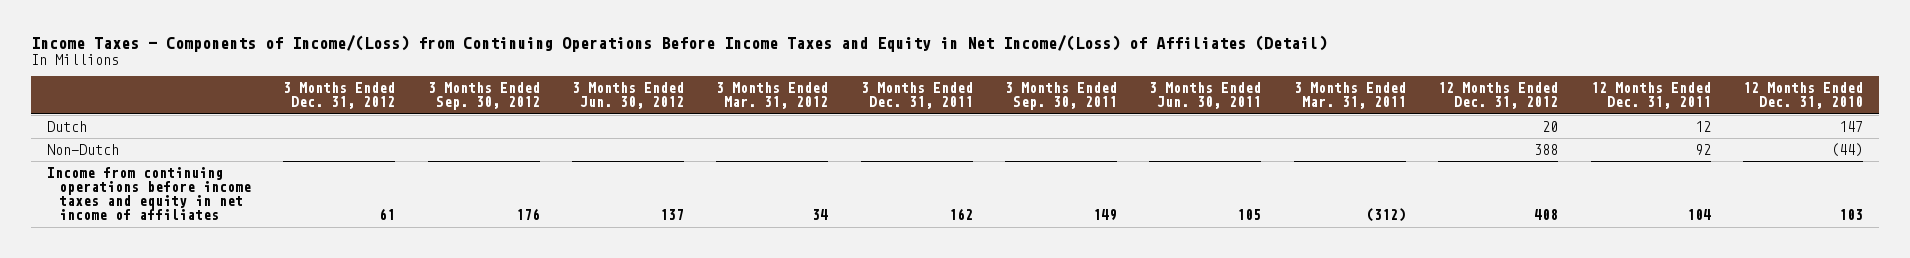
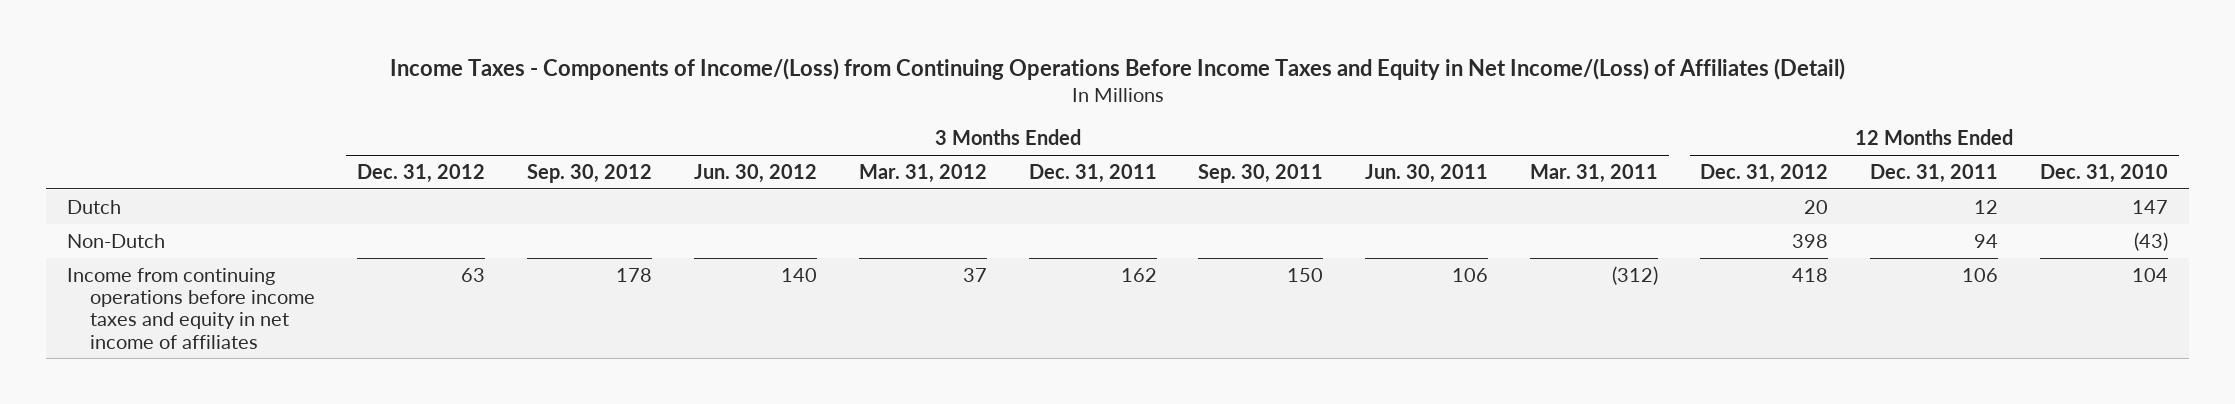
[1534,143,1559,155] 388 -> [1792,233,1829,248] 398
[1694,143,1711,155] 92 -> [1974,233,1999,248] 94
[1830,142,1863,157] (44) -> [2134,231,2169,251] (43)
[379,208,396,221] 61 -> [460,267,485,282] 63
[515,208,540,221] 176 -> [615,267,652,282] 178
[660,209,685,221] 137 -> [780,267,817,282] 140
[812,209,829,221] 34 -> [962,267,987,282] 37
[1093,209,1118,222] 149 -> [1287,267,1324,282] 150
[1237,209,1262,221] 105 -> [1452,267,1489,282] 106
[1534,209,1559,221] 408 -> [1792,267,1829,282] 418
[1686,209,1711,221] 104 -> [1962,267,1999,282] 106
[1838,209,1863,221] 103 -> [2132,267,2169,282] 104

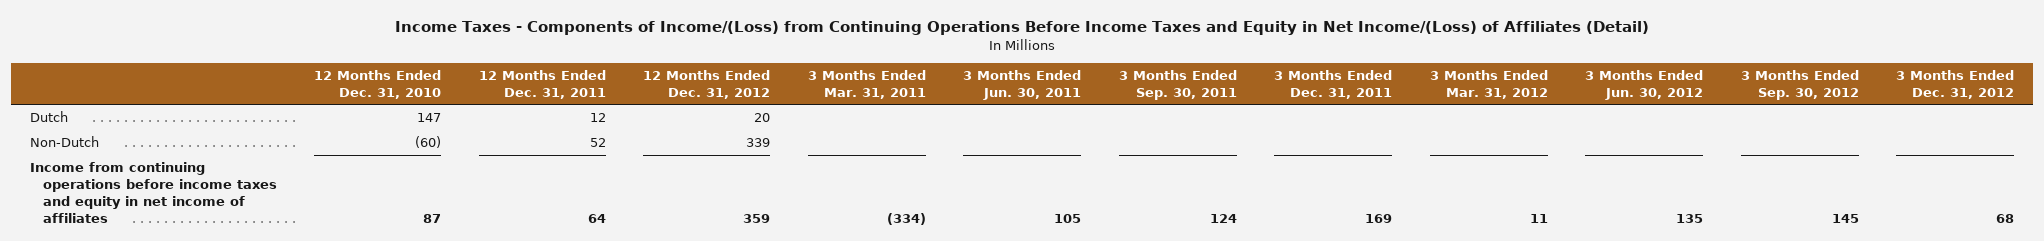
[1792,233,1829,248] 398 -> [746,138,771,148] 339
[1974,233,1999,248] 94 -> [589,138,606,148] 52
[2134,231,2169,251] (43) -> [415,136,442,149] (60)
[460,267,485,282] 63 -> [1996,213,2015,223] 68
[615,267,652,282] 178 -> [1831,213,1859,223] 145
[780,267,817,282] 140 -> [1676,213,1704,223] 135
[962,267,987,282] 37 -> [1529,213,1548,223] 11
[1120,267,1157,282] 162 -> [1365,213,1393,223] 169
[1287,267,1324,282] 150 -> [1209,213,1237,223] 124
[1452,267,1489,282] 106 -> [1054,213,1082,223] 105
[1612,265,1659,285] (312) -> [886,212,926,225] (334)
[1792,267,1829,282] 418 -> [743,213,771,223] 359
[1962,267,1999,282] 106 -> [587,213,606,223] 64
[2132,267,2169,282] 104 -> [423,213,442,223] 87

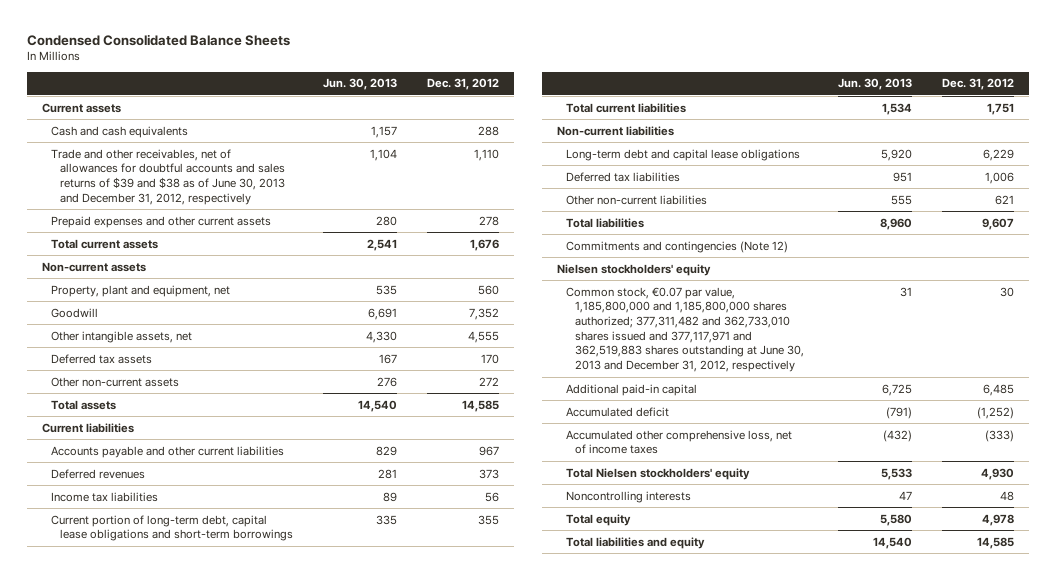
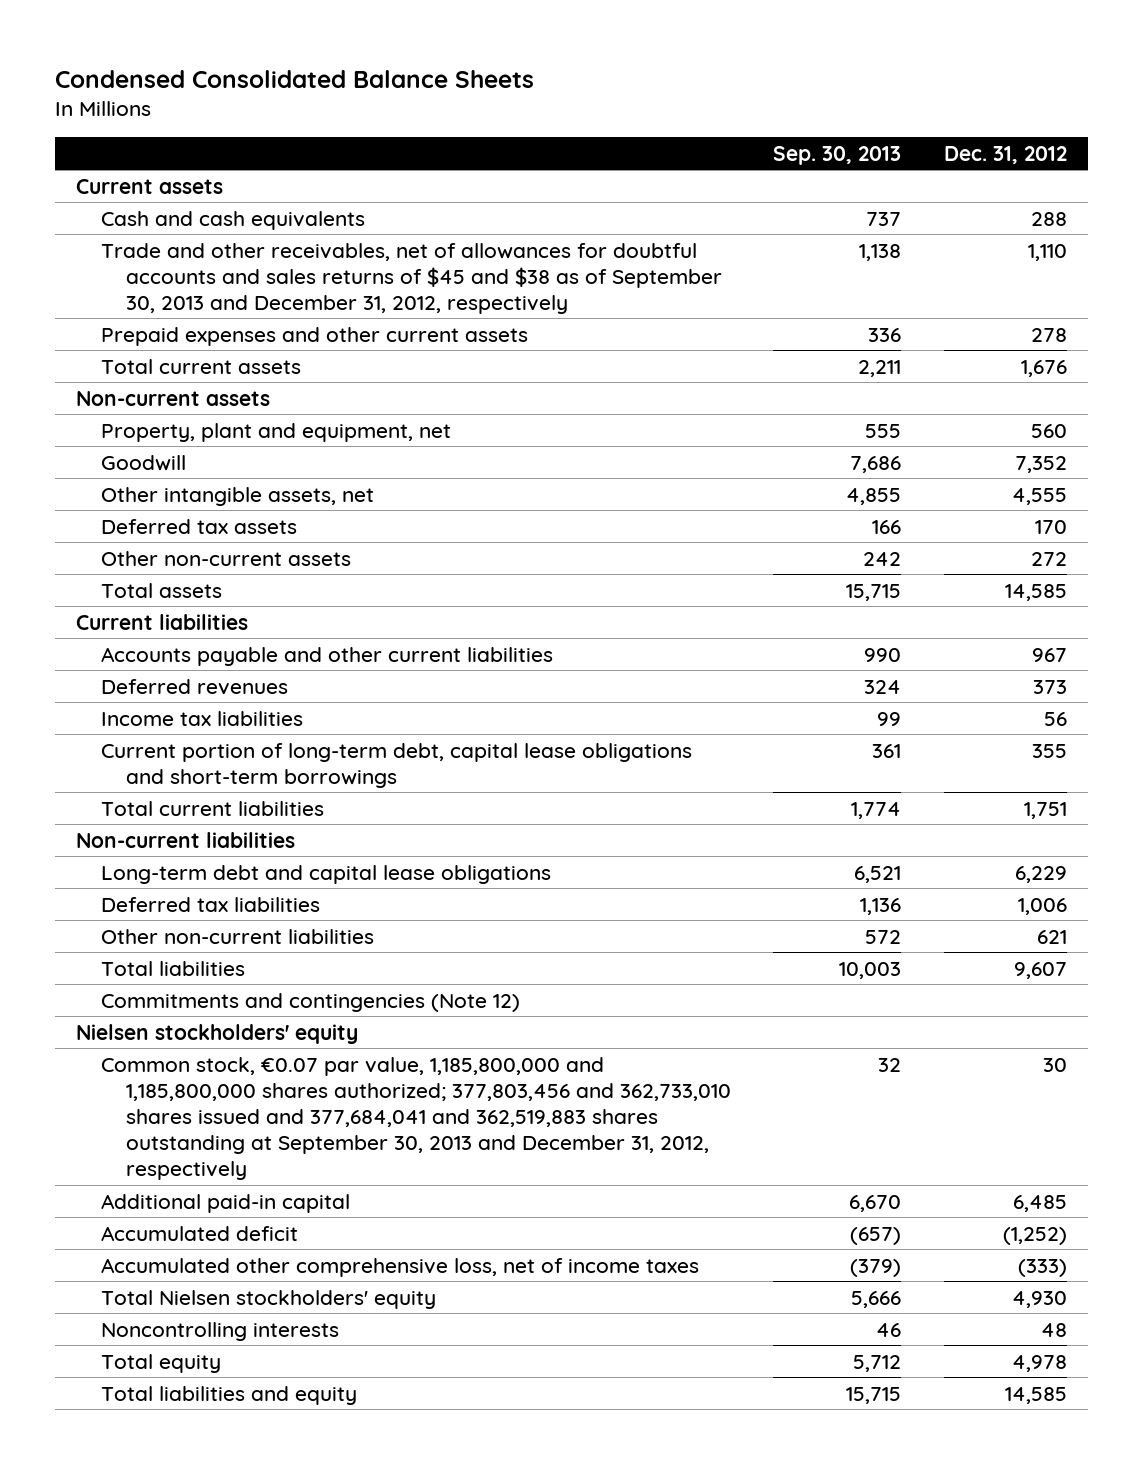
[322,78,397,91] Jun. 30, 2013 -> none
none -> [773,145,902,165] Sep. 30, 2013
[50,148,285,205] Trade and other receivables, net of allowances for doubtful accounts and sales returns of $39 and $38 as of June 30, 2013 and December 31, 2012, respectively -> [100,242,722,314] Trade and other receivables, net of allowances for doubtful accounts and sales returns of $45 and $38 as of September 30, 2013 and December 31, 2012, respectively
[566,286,805,373] Common stock, €0.07 par value, 1,185,800,000 and 1,185,800,000 shares authorized; 377,311,482 and 362,733,010 shares issued and 377,117,971 and 362,519,883 shares outstanding at June 30, 2013 and December 31, 2012, respectively -> [100,1056,731,1180] Common stock, €0.07 par value, 1,185,800,000 and 1,185,800,000 shares authorized; 377,803,456 and 362,733,010 shares issued and 377,684,041 and 362,519,883 shares outstanding at September 30, 2013 and December 31, 2012, respectively

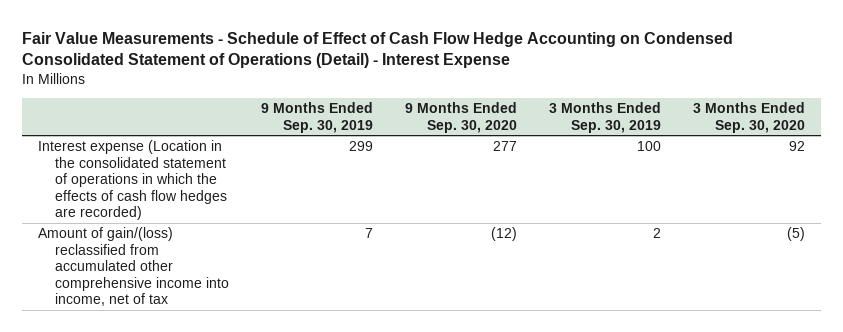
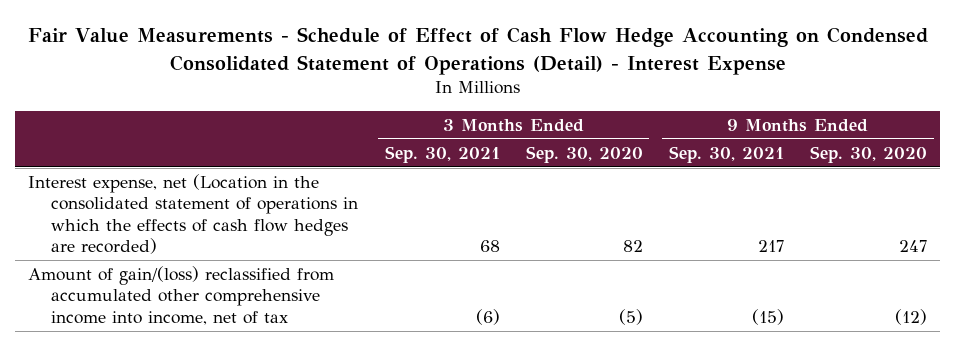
[260,102,373,133] 9 Months Ended Sep. 30, 2019 -> none
[548,102,661,133] 3 Months Ended Sep. 30, 2019 -> none
none -> [384,145,500,163] Sep. 30, 2021
none -> [668,145,784,163] Sep. 30, 2021
[38,140,227,221] Interest expense (Location in the consolidated statement of operations in which the effects of cash flow hedges are recorded) -> [28,173,359,255] Interest expense, net (Location in the consolidated statement of operations in which the effects of cash flow hedges are recorded)
[492,141,517,152] 277 -> [899,240,928,253] 247
[789,141,806,152] 92 -> [622,240,643,253] 82

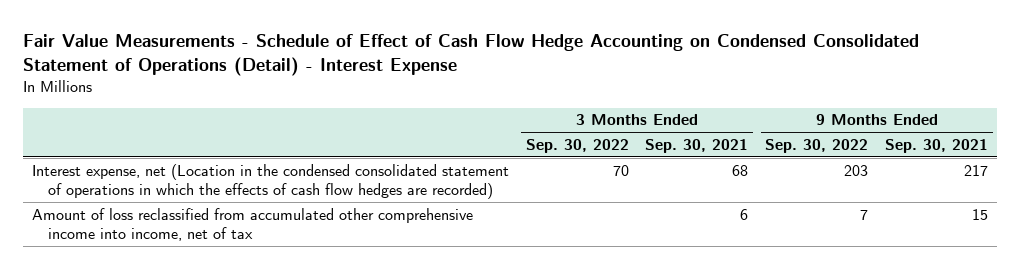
[525,145,643,163] Sep. 30, 2020 -> none
[810,145,928,163] Sep. 30, 2020 -> none
none -> [525,138,629,153] Sep. 30, 2022
none -> [765,138,869,153] Sep. 30, 2022
[28,173,359,255] Interest expense, net (Location in the consolidated statement of operations in which the effects of cash flow hedges are recorded) -> [31,163,509,199] Interest expense, net (Location in the condensed consolidated statement of operations in which the effects of cash flow hedges are recorded)
[28,265,335,325] Amount of gain/(loss) reclassified from accumulated other comprehensive income into income, net of tax -> [31,207,473,241] Amount of loss reclassified from accumulated other comprehensive income into income, net of tax
[475,308,500,325] (6) -> [740,208,749,220] 6
[751,308,784,325] (15) -> [972,208,989,220] 15

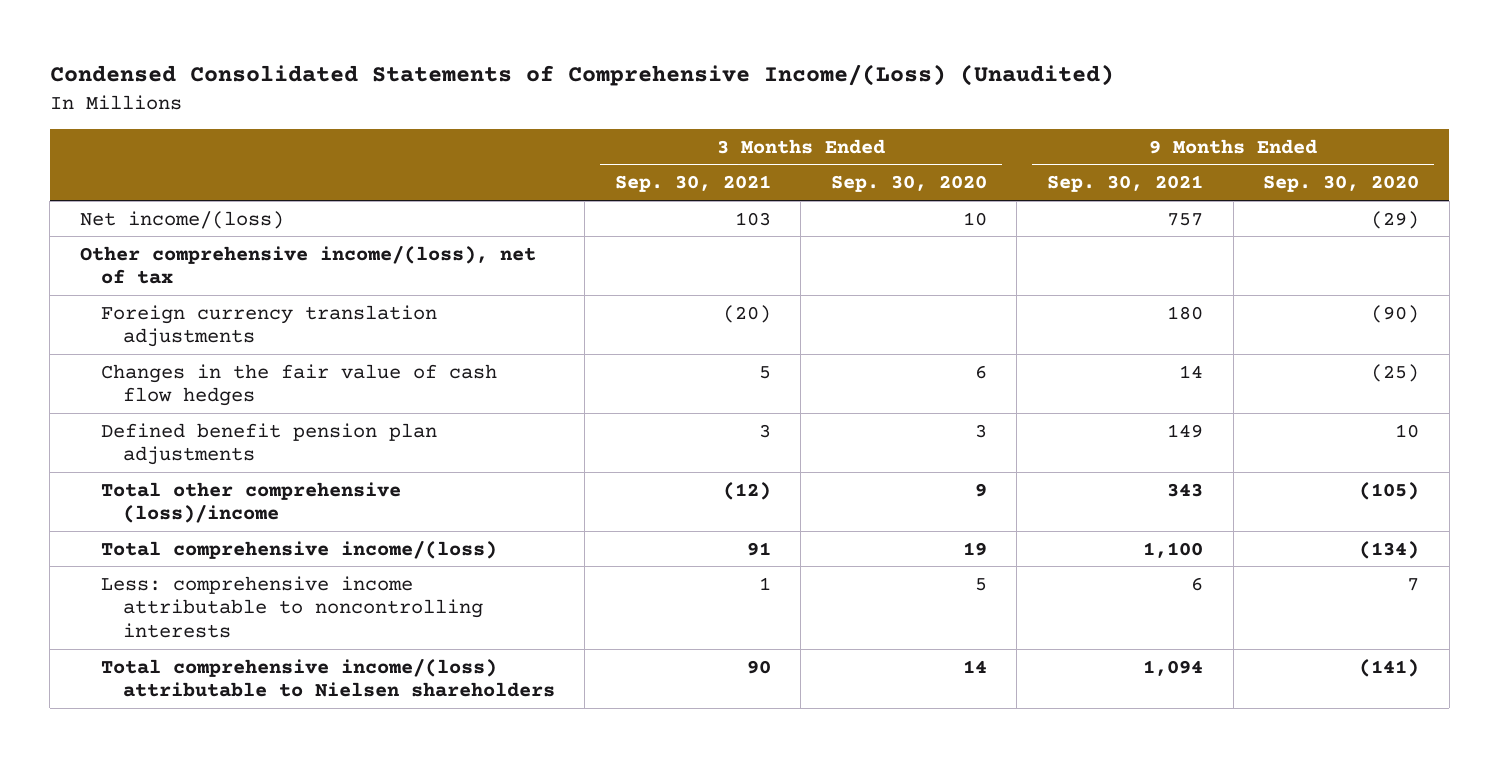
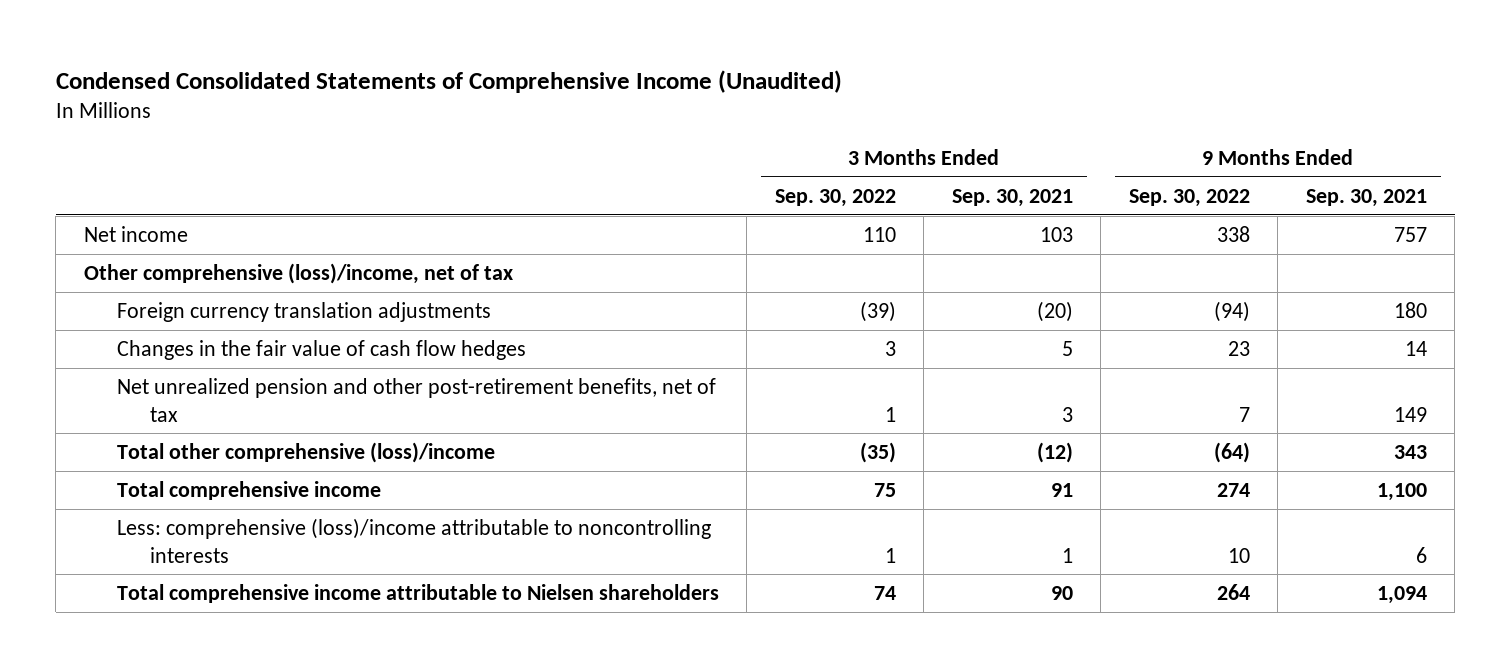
[49,64,1114,87] Condensed Consolidated Statements of Comprehensive Income/(Loss) (Unaudited) -> [55,69,842,93] Condensed Consolidated Statements of Comprehensive Income (Unaudited)
[830,175,987,193] Sep. 30, 2020 -> none
[1263,175,1420,193] Sep. 30, 2020 -> none
none -> [774,188,896,207] Sep. 30, 2022
none -> [1128,188,1250,207] Sep. 30, 2022
[79,210,284,229] Net income/(loss) -> [83,225,188,242] Net income
[79,245,536,285] Other comprehensive income/(loss), net of tax -> [83,262,513,284] Other comprehensive (loss)/income, net of tax
[101,422,438,466] Defined benefit pension plan adjustments -> [116,377,716,422] Net unrealized pension and other post-retirement benefits, net of tax
[101,540,498,559] Total comprehensive income/(loss) -> [116,480,381,500] Total comprehensive income
[101,575,483,639] Less: comprehensive income attributable to noncontrolling interests -> [116,517,711,563] Less: comprehensive (loss)/income attributable to noncontrolling interests
[101,658,555,698] Total comprehensive income/(loss) attributable to Nielsen shareholders -> [116,583,719,603] Total comprehensive income attributable to Nielsen shareholders

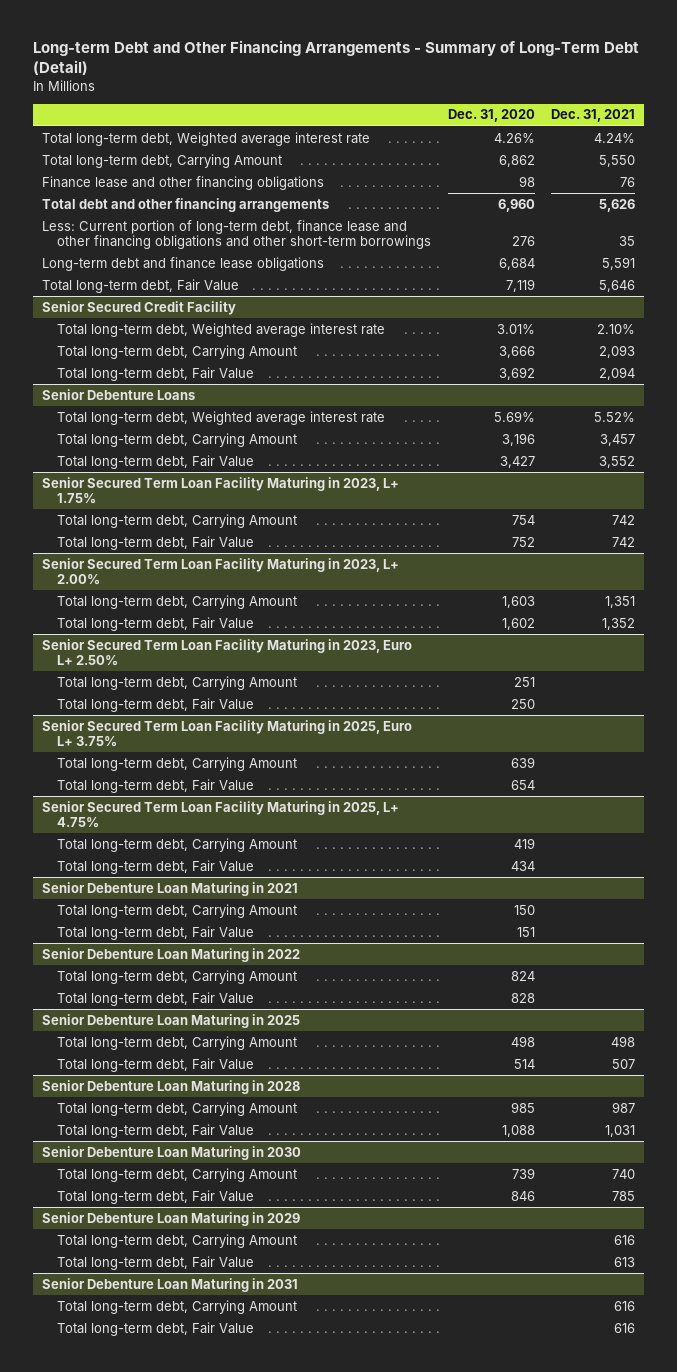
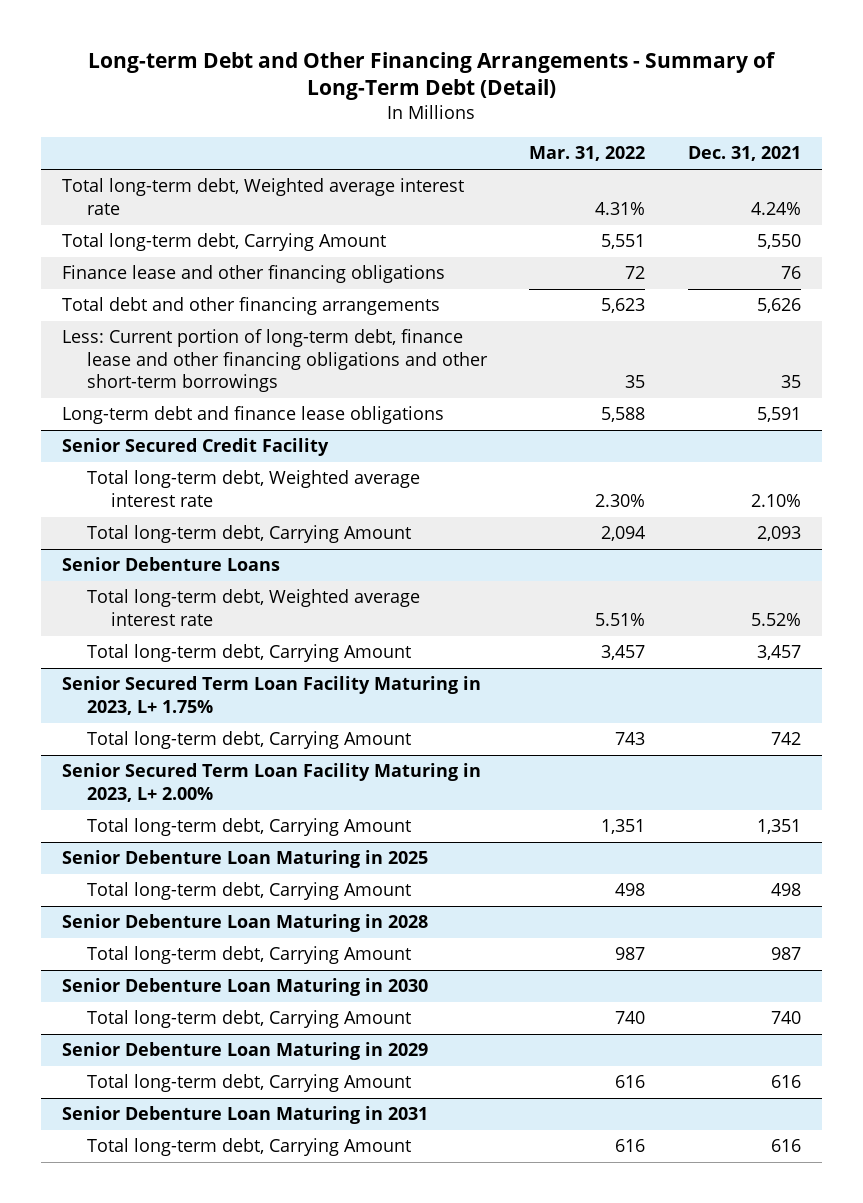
[447,109,535,123] Dec. 31, 2020 -> none
none -> [529,146,646,162] Mar. 31, 2022
[41,278,239,293] Total long-term debt, Fair Value -> none
[57,366,255,381] Total long-term debt, Fair Value -> none
[57,454,255,469] Total long-term debt, Fair Value -> none
[57,535,255,550] Total long-term debt, Fair Value -> none
[57,616,255,631] Total long-term debt, Fair Value -> none
[41,638,412,667] Senior Secured Term Loan Facility Maturing in 2023, Euro L+ 2.50% -> none
[57,675,298,690] Total long-term debt, Carrying Amount -> none
[57,697,255,712] Total long-term debt, Fair Value -> none
[41,719,412,748] Senior Secured Term Loan Facility Maturing in 2025, Euro L+ 3.75% -> none
[57,756,298,771] Total long-term debt, Carrying Amount -> none
[57,778,255,793] Total long-term debt, Fair Value -> none
[41,800,399,829] Senior Secured Term Loan Facility Maturing in 2025, L+ 4.75% -> none
[57,837,298,852] Total long-term debt, Carrying Amount -> none
[57,859,255,874] Total long-term debt, Fair Value -> none
[41,881,298,896] Senior Debenture Loan Maturing in 2021 -> none
[57,903,298,918] Total long-term debt, Carrying Amount -> none
[57,925,255,940] Total long-term debt, Fair Value -> none
[41,947,300,962] Senior Debenture Loan Maturing in 2022 -> none
[57,969,298,984] Total long-term debt, Carrying Amount -> none
[57,991,255,1006] Total long-term debt, Fair Value -> none
[57,1057,255,1072] Total long-term debt, Fair Value -> none
[57,1123,255,1138] Total long-term debt, Fair Value -> none
[57,1189,255,1204] Total long-term debt, Fair Value -> none
[57,1255,255,1270] Total long-term debt, Fair Value -> none
[57,1321,255,1336] Total long-term debt, Fair Value -> none

